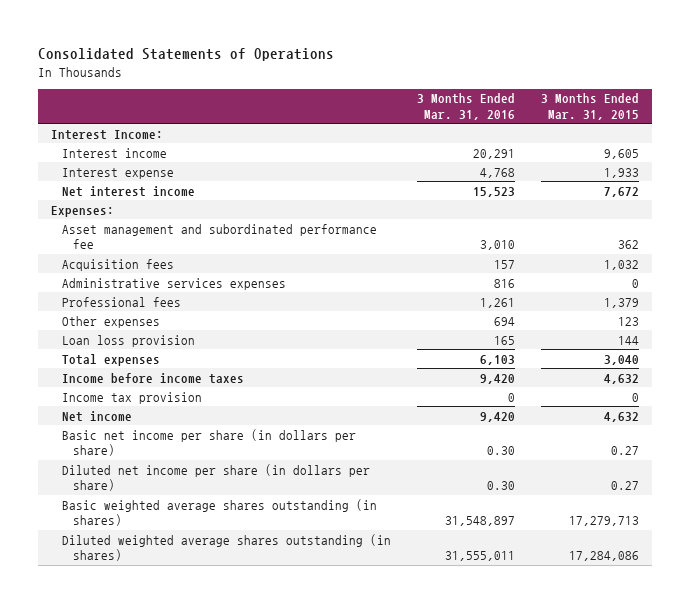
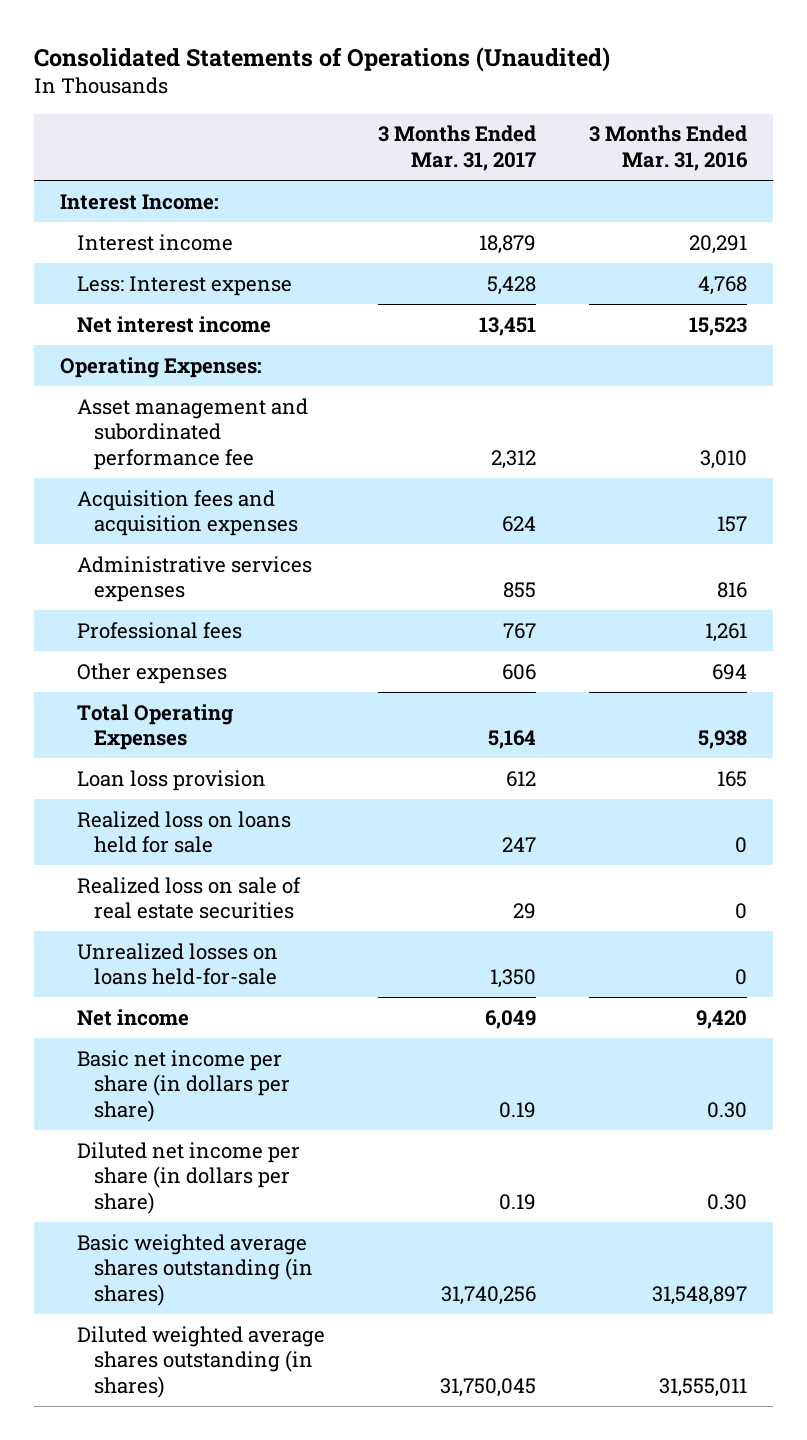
[38,48,335,62] Consolidated Statements of Operations -> [33,46,610,72] Consolidated Statements of Operations (Unaudited)
[540,93,639,120] 3 Months Ended Mar. 31, 2015 -> none
none -> [377,125,536,172] 3 Months Ended Mar. 31, 2017
[62,167,175,179] Interest expense -> [77,275,293,296] Less: Interest expense
[51,205,115,217] Expenses: -> [60,356,263,378] Operating Expenses:
[62,258,175,271] Acquisition fees -> [77,489,298,537] Acquisition fees and acquisition expenses
none -> [77,703,234,751] Total Operating Expenses
[62,353,161,366] Total expenses -> none
[62,372,245,384] Income before income taxes -> none
[62,391,203,404] Income tax provision -> none
none -> [77,810,292,854] Realized loss on loans held for sale
none -> [77,876,302,920] Realized loss on sale of real estate securities
none -> [77,942,279,986] Unrealized losses on loans held-for-sale

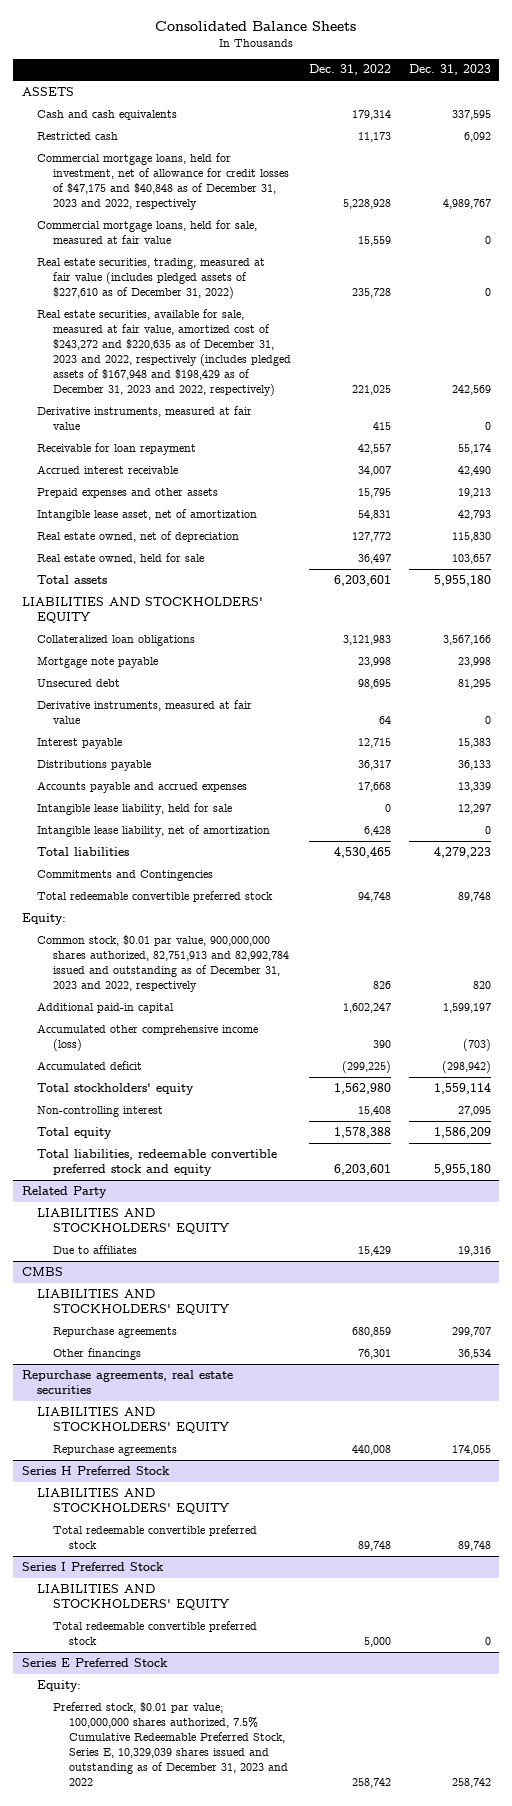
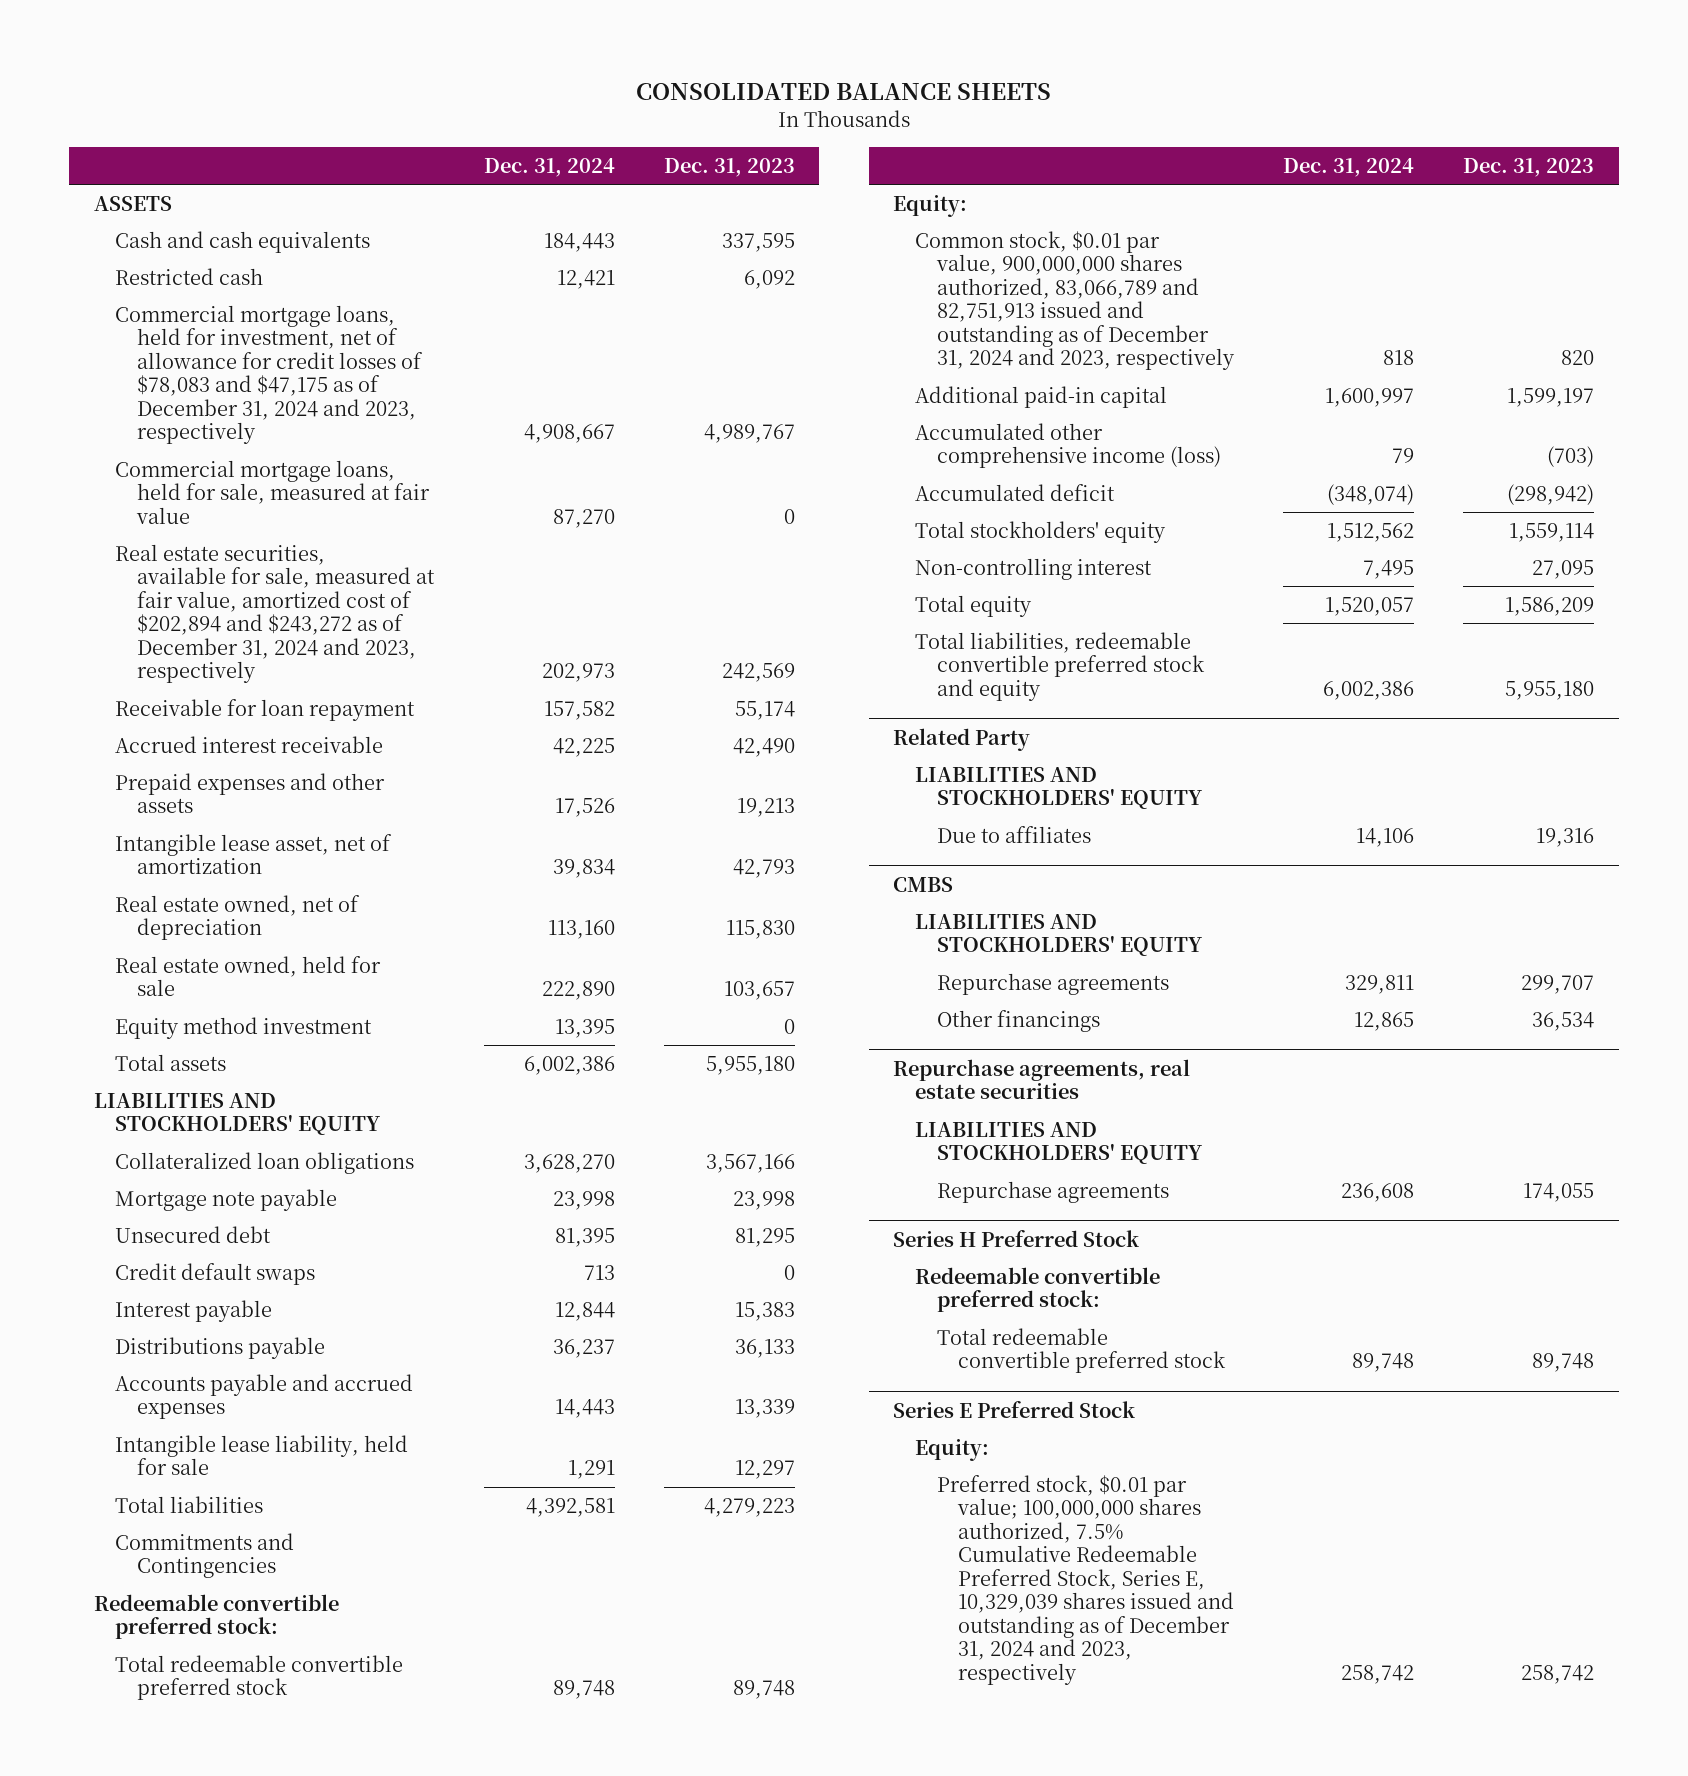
[155,21,357,32] Consolidated Balance Sheets -> [635,83,1051,101] CONSOLIDATED BALANCE SHEETS
[308,64,391,76] Dec. 31, 2022 -> none
none -> [483,157,615,177] Dec. 31, 2024
[37,152,290,211] Commercial mortgage loans, held for investment, net of allowance for credit losses of $47,175 and $40,848 as of December 31, 2023 and 2022, respectively -> [115,304,424,445] Commercial mortgage loans, held for investment, net of allowance for credit losses of $78,083 and $47,175 as of December 31, 2024 and 2023, respectively
[37,257,266,299] Real estate securities, trading, measured at fair value (includes pledged assets of $227,610 as of December 31, 2022) -> none
[37,405,253,430] Derivative instruments, measured at fair value -> none
[37,308,292,397] Real estate securities, available for sale, measured at fair value, amortized cost of $243,272 and $220,635 as of December 31, 2023 and 2022, respectively (includes pledged assets of $167,948 and $198,429 as of December 31, 2023 and 2022, respectively) -> [115,543,436,684] Real estate securities, available for sale, measured at fair value, amortized cost of $202,894 and $243,272 as of December 31, 2024 and 2023, respectively
none -> [115,1016,373,1039] Equity method investment
[37,699,253,724] Derivative instruments, measured at fair value -> [115,1262,316,1285] Credit default swaps
[37,824,271,837] Intangible lease liability, net of amortization -> none
none -> [93,1593,339,1640] Redeemable convertible preferred stock:
[37,934,290,993] Common stock, $0.01 par value, 900,000,000 shares authorized, 82,751,913 and 82,992,784 issued and outstanding as of December 31, 2023 and 2022, respectively -> [914,230,1235,371] Common stock, $0.01 par value, 900,000,000 shares authorized, 83,066,789 and 82,751,913 issued and outstanding as of December 31, 2024 and 2023, respectively
[37,1487,230,1514] LIABILITIES AND STOCKHOLDERS' EQUITY -> none
none -> [914,1266,1160,1313] Redeemable convertible preferred stock:
[21,1561,164,1571] Series I Preferred Stock -> none
[37,1583,230,1610] LIABILITIES AND STOCKHOLDERS' EQUITY -> none
[53,1620,258,1645] Total redeemable convertible preferred stock -> none
[53,1701,288,1787] Preferred stock, $0.01 par value; 100,000,000 shares authorized, 7.5% Cumulative Redeemable Preferred Stock, Series E, 10,329,039 shares issued and outstanding as of December 31, 2023 and 2022 -> [936,1474,1235,1685] Preferred stock, $0.01 par value; 100,000,000 shares authorized, 7.5% Cumulative Redeemable Preferred Stock, Series E, 10,329,039 shares issued and outstanding as of December 31, 2024 and 2023, respectively

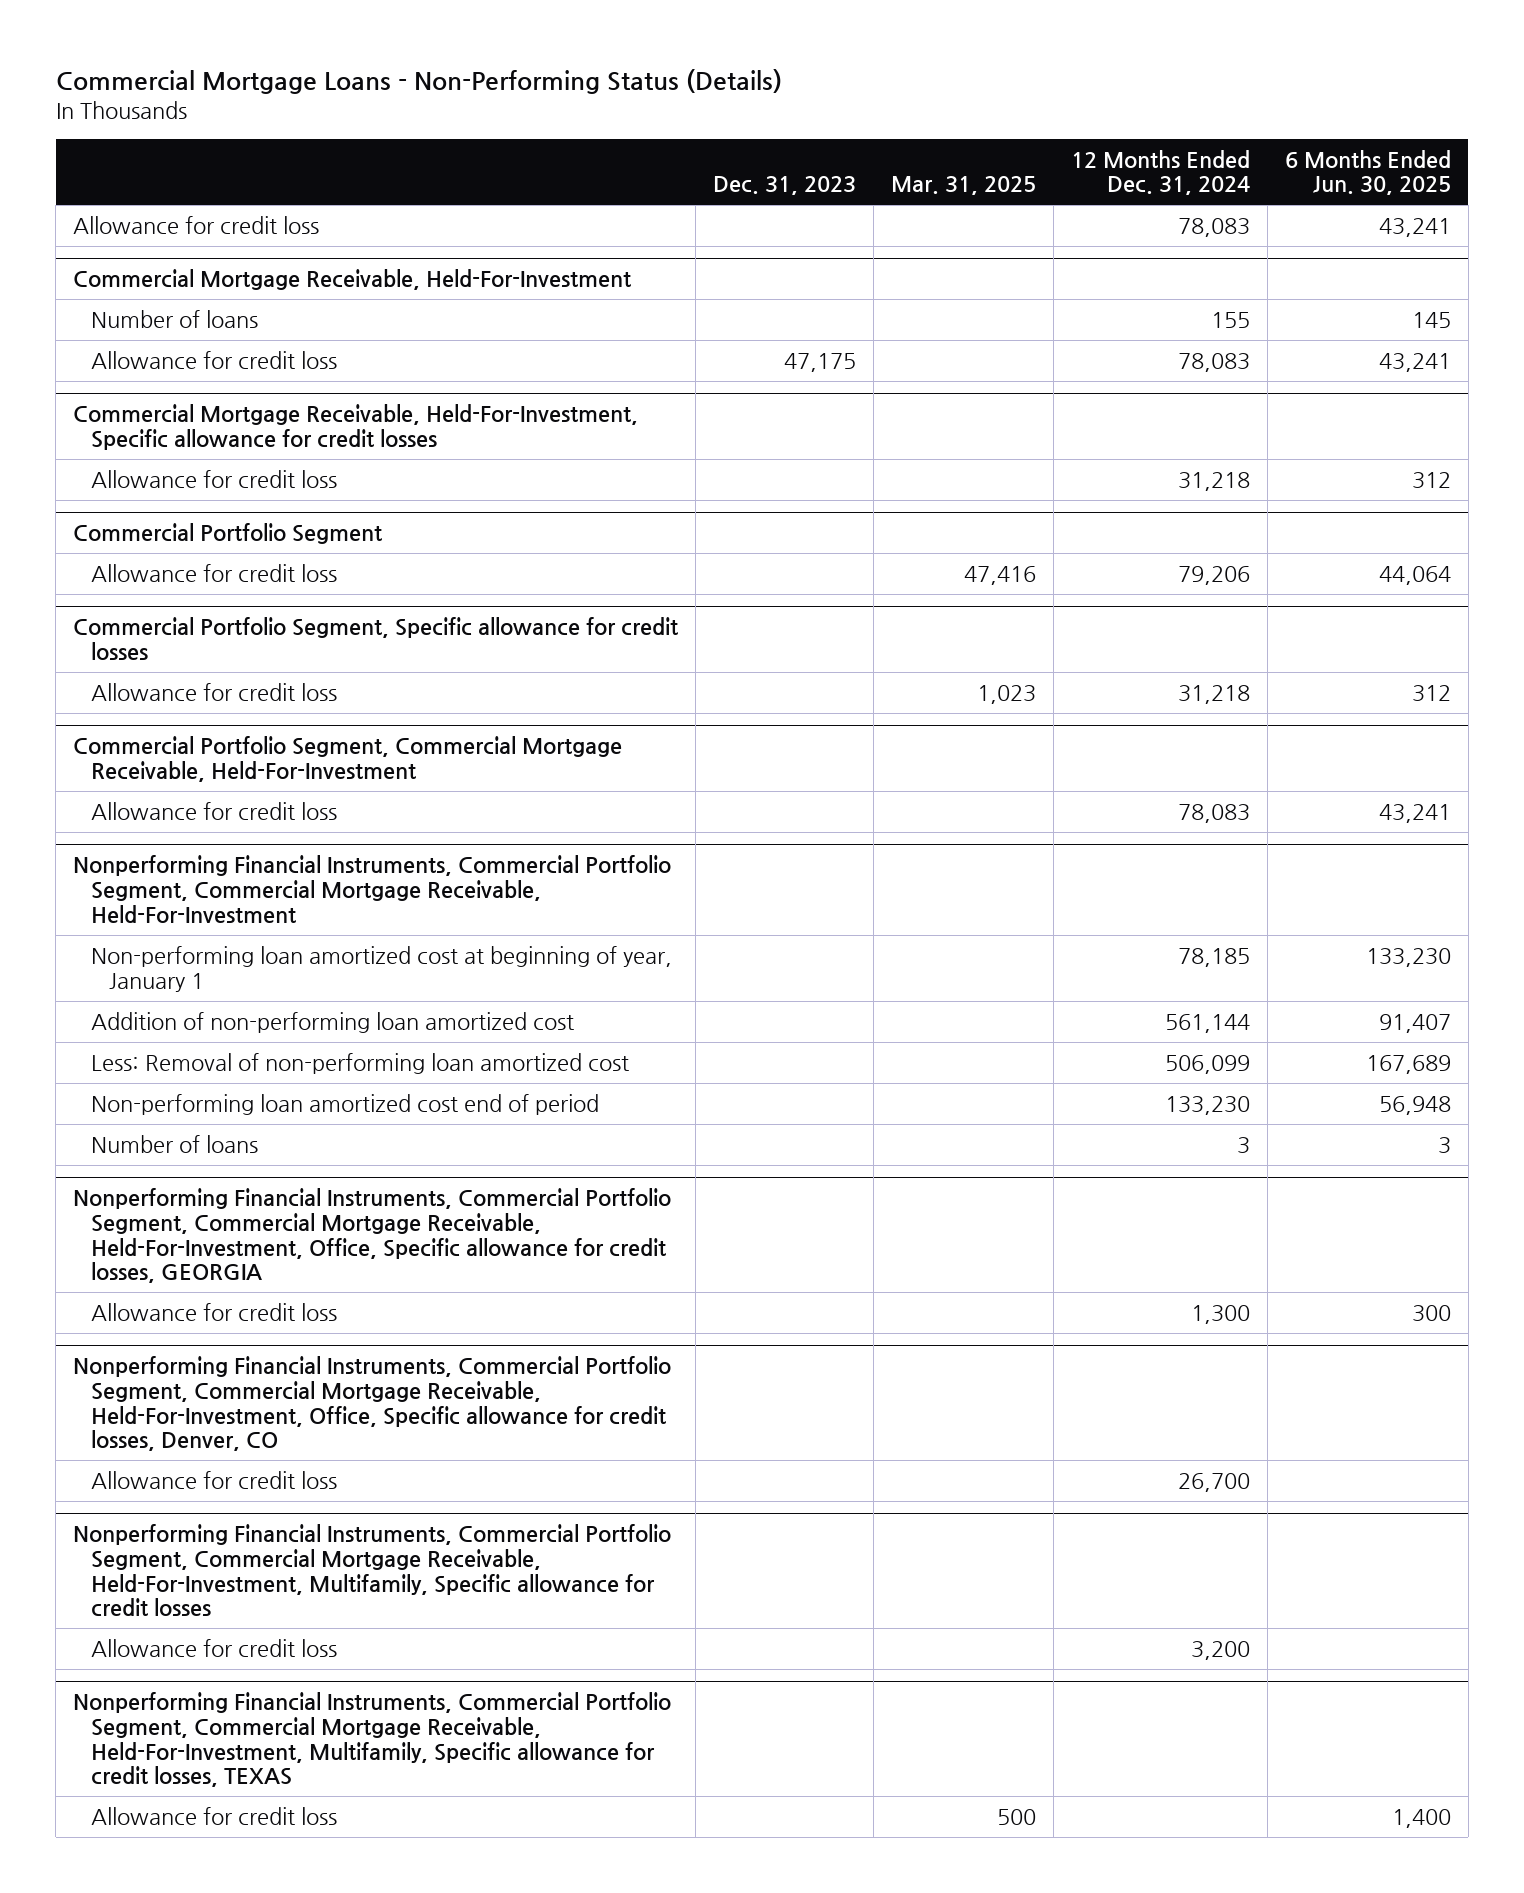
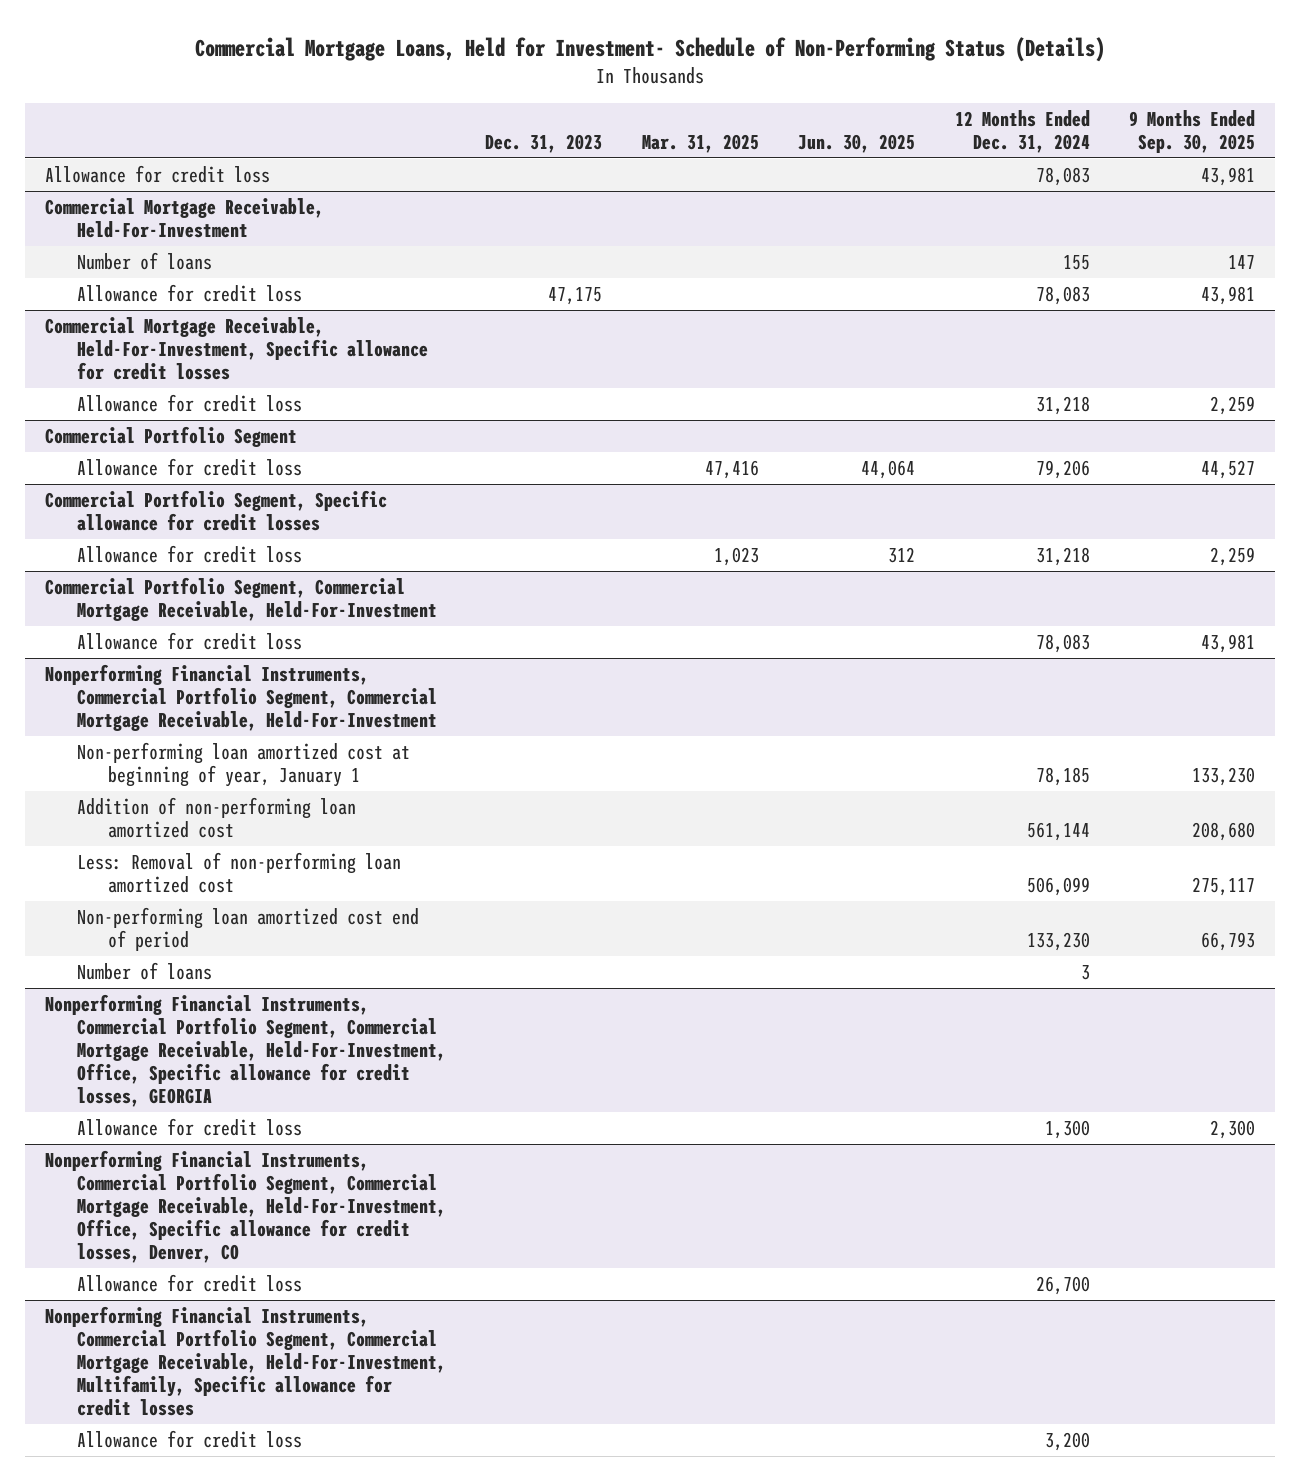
[55,68,782,94] Commercial Mortgage Loans - Non-Performing Status (Details) -> [195,37,1106,63] Commercial Mortgage Loans, Held for Investment- Schedule of Non-Performing Status (Details)
[1285,149,1452,196] 6 Months Ended Jun. 30, 2025 -> none
none -> [798,133,916,153] Jun. 30, 2025
none -> [1129,109,1256,153] 9 Months Ended Sep. 30, 2025
[73,1692,672,1788] Nonperforming Financial Instruments, Commercial Portfolio Segment, Commercial Mortgage Receivable, Held-For-Investment, Multifamily, Specific allowance for credit losses, TEXAS -> none
[90,1806,337,1825] Allowance for credit loss -> none

